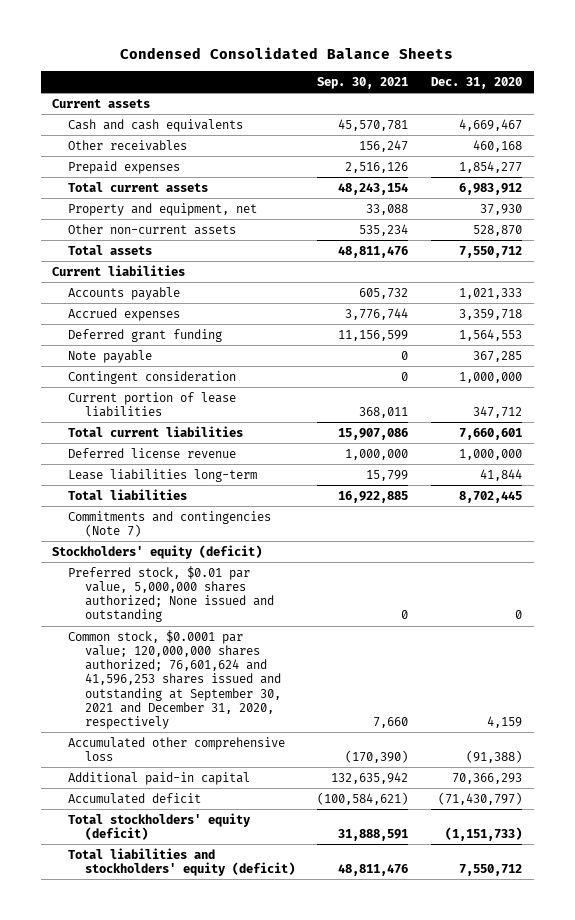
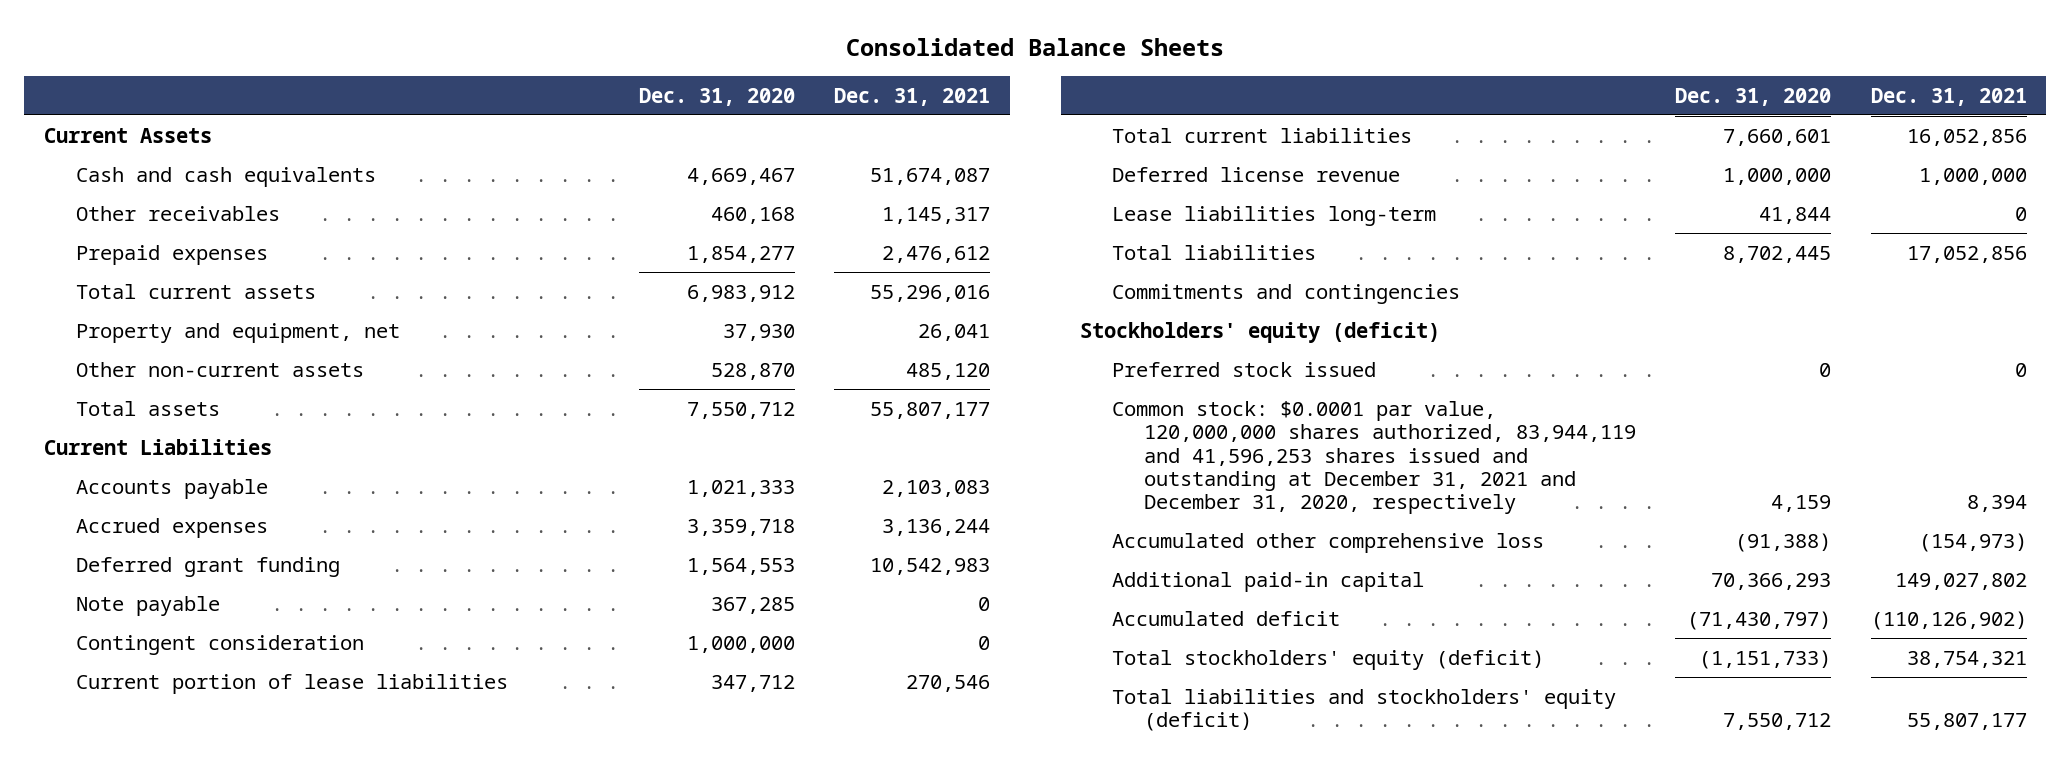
[120,47,454,60] Condensed Consolidated Balance Sheets -> [846,37,1225,56] Consolidated Balance Sheets
[317,76,409,89] Sep. 30, 2021 -> none
none -> [834,87,991,106] Dec. 31, 2021
[52,98,151,108] Current assets -> [43,127,212,143] Current Assets
[52,264,186,276] Current liabilities -> [43,438,272,455] Current Liabilities
[68,510,272,537] Commitments and contingencies (Note 7) -> [1112,283,1461,304] Commitments and contingencies
[68,565,274,623] Preferred stock, $0.01 par value, 5,000,000 shares authorized; None issued and outstanding -> [1112,361,1377,377] Preferred stock issued
[68,629,281,730] Common stock, $0.0001 par value; 120,000,000 shares authorized; 76,601,624 and 41,596,253 shares issued and outstanding at September 30, 2021 and December 31, 2020, respectively -> [1112,400,1636,515] Common stock: $0.0001 par value, 120,000,000 shares authorized, 83,944,119 and 41,596,253 shares issued and outstanding at December 31, 2021 and December 31, 2020, respectively

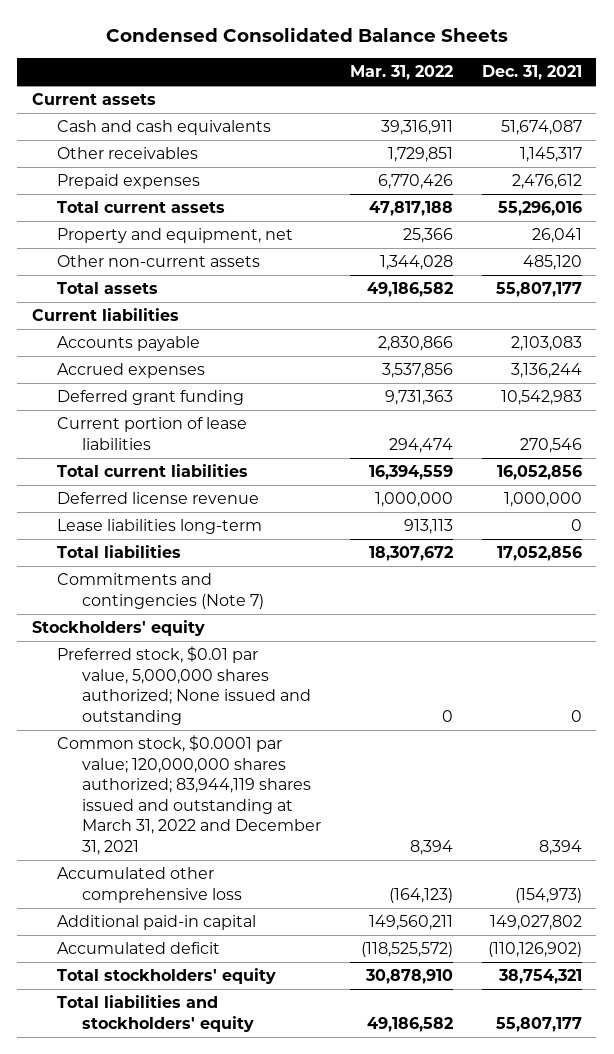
[846,37,1225,56] Consolidated Balance Sheets -> [105,27,508,43] Condensed Consolidated Balance Sheets
[638,87,795,106] Dec. 31, 2020 -> none
none -> [350,65,454,81] Mar. 31, 2022
[43,127,212,143] Current Assets -> [31,93,156,106] Current assets
[43,438,272,455] Current Liabilities -> [31,308,179,322] Current liabilities
[75,595,220,616] Note payable -> none
[75,634,364,655] Contingent consideration -> none
[1112,283,1461,304] Commitments and contingencies -> [57,573,265,609] Commitments and contingencies (Note 7)
[1080,321,1441,343] Stockholders' equity (deficit) -> [31,620,205,637] Stockholders' equity
[1112,361,1377,377] Preferred stock issued -> [57,646,312,725] Preferred stock, $0.01 par value, 5,000,000 shares authorized; None issued and outstanding
[1112,400,1636,515] Common stock: $0.0001 par value, 120,000,000 shares authorized, 83,944,119 and 41,596,253 shares issued and outstanding at December 31, 2021 and December 31, 2020, respectively -> [57,735,322,855] Common stock, $0.0001 par value; 120,000,000 shares authorized; 83,944,119 shares issued and outstanding at March 31, 2022 and December 31, 2021
[1112,649,1545,670] Total stockholders' equity (deficit) -> [57,968,277,985] Total stockholders' equity
[1112,688,1617,732] Total liabilities and stockholders' equity (deficit) -> [57,995,255,1032] Total liabilities and stockholders' equity

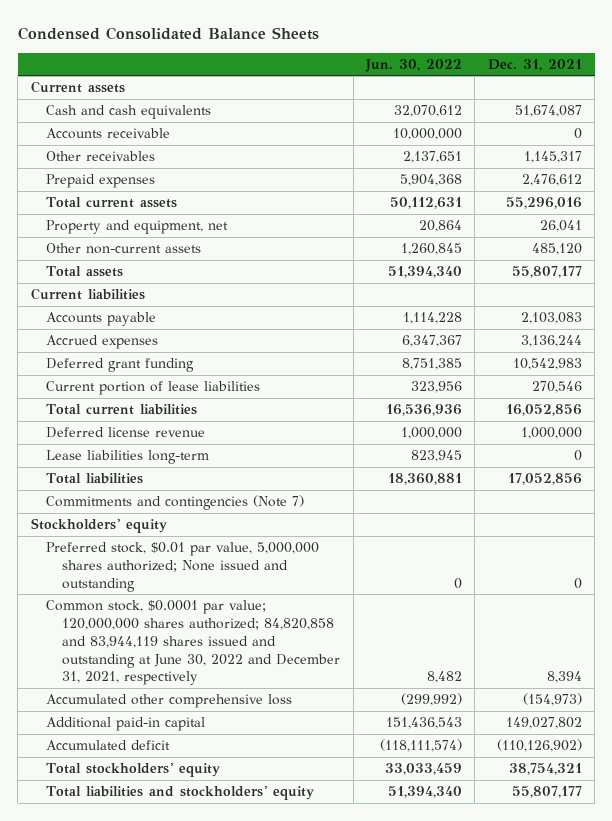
[350,65,454,81] Mar. 31, 2022 -> none
none -> [365,58,463,72] Jun. 30, 2022
none -> [46,128,171,140] Accounts receivable
[57,735,322,855] Common stock, $0.0001 par value; 120,000,000 shares authorized; 83,944,119 shares issued and outstanding at March 31, 2022 and December 31, 2021 -> [46,600,341,686] Common stock, $0.0001 par value; 120,000,000 shares authorized; 84,820,858 and 83,944,119 shares issued and outstanding at June 30, 2022 and December 31, 2021, respectively

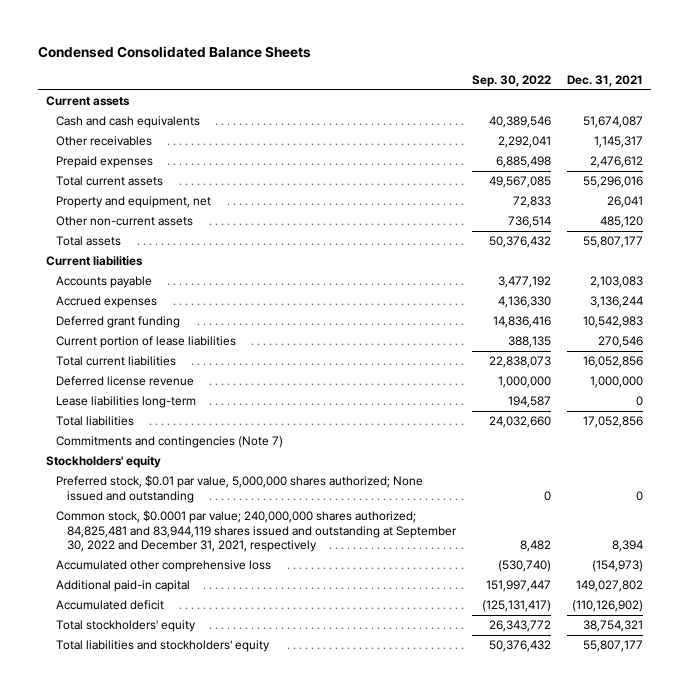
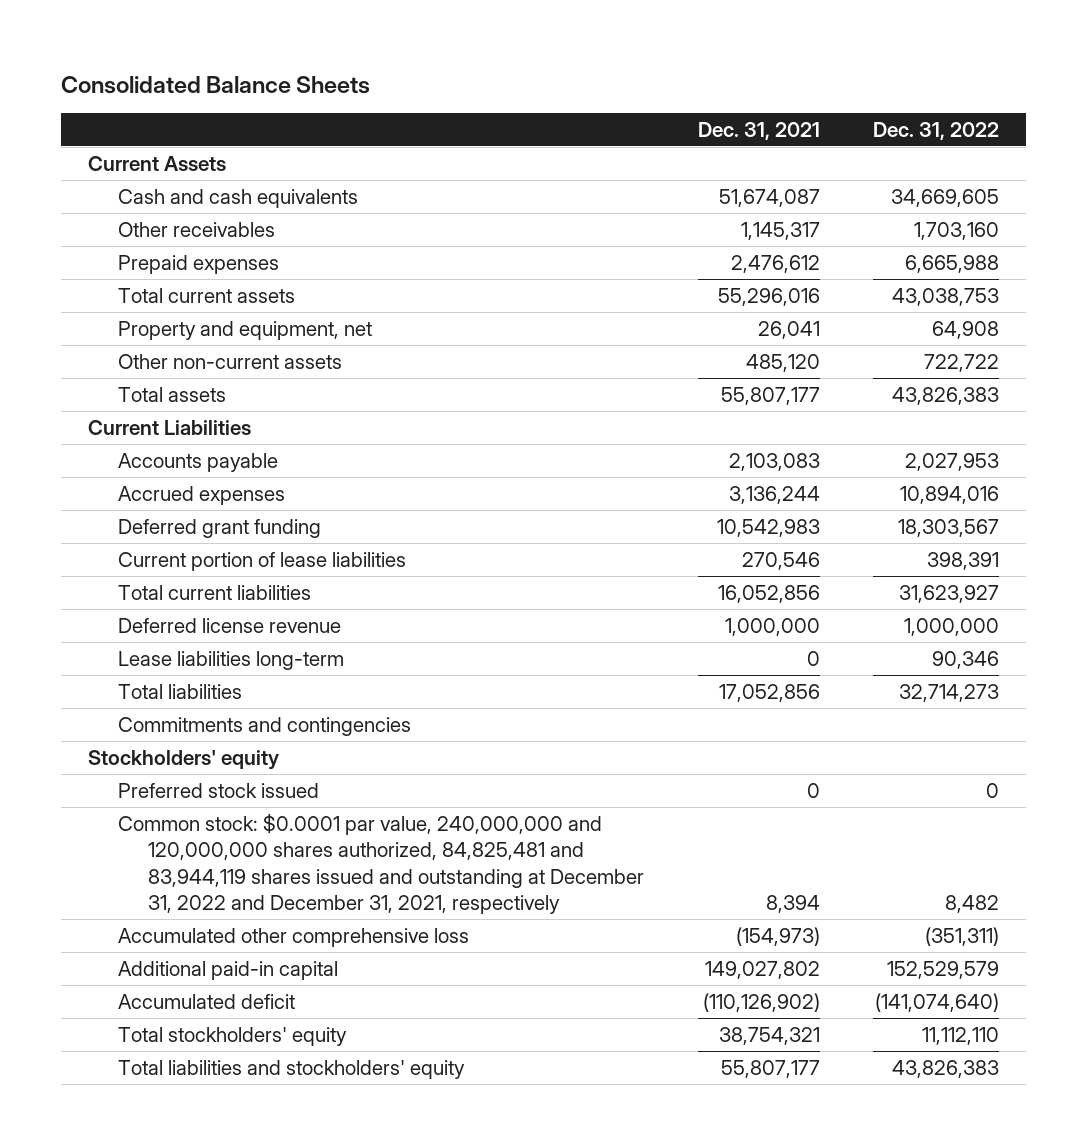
[38,46,312,59] Condensed Consolidated Balance Sheets -> [60,75,370,94] Consolidated Balance Sheets
[471,75,551,88] Sep. 30, 2022 -> none
none -> [873,122,1000,141] Dec. 31, 2022
[46,96,131,107] Current assets -> [87,155,226,171] Current Assets
[46,256,144,267] Current liabilities -> [87,419,251,435] Current Liabilities
[56,436,284,449] Commitments and contingencies (Note 7) -> [117,716,411,736] Commitments and contingencies
[56,475,424,503] Preferred stock, $0.01 par value, 5,000,000 shares authorized; None issued and outstanding -> [117,782,319,798] Preferred stock issued
[56,510,457,553] Common stock, $0.0001 par value; 240,000,000 shares authorized; 84,825,481 and 83,944,119 shares issued and outstanding at September 30, 2022 and December 31, 2021, respectively -> [117,812,645,915] Common stock: $0.0001 par value, 240,000,000 and 120,000,000 shares authorized, 84,825,481 and 83,944,119 shares issued and outstanding at December 31, 2022 and December 31, 2021, respectively

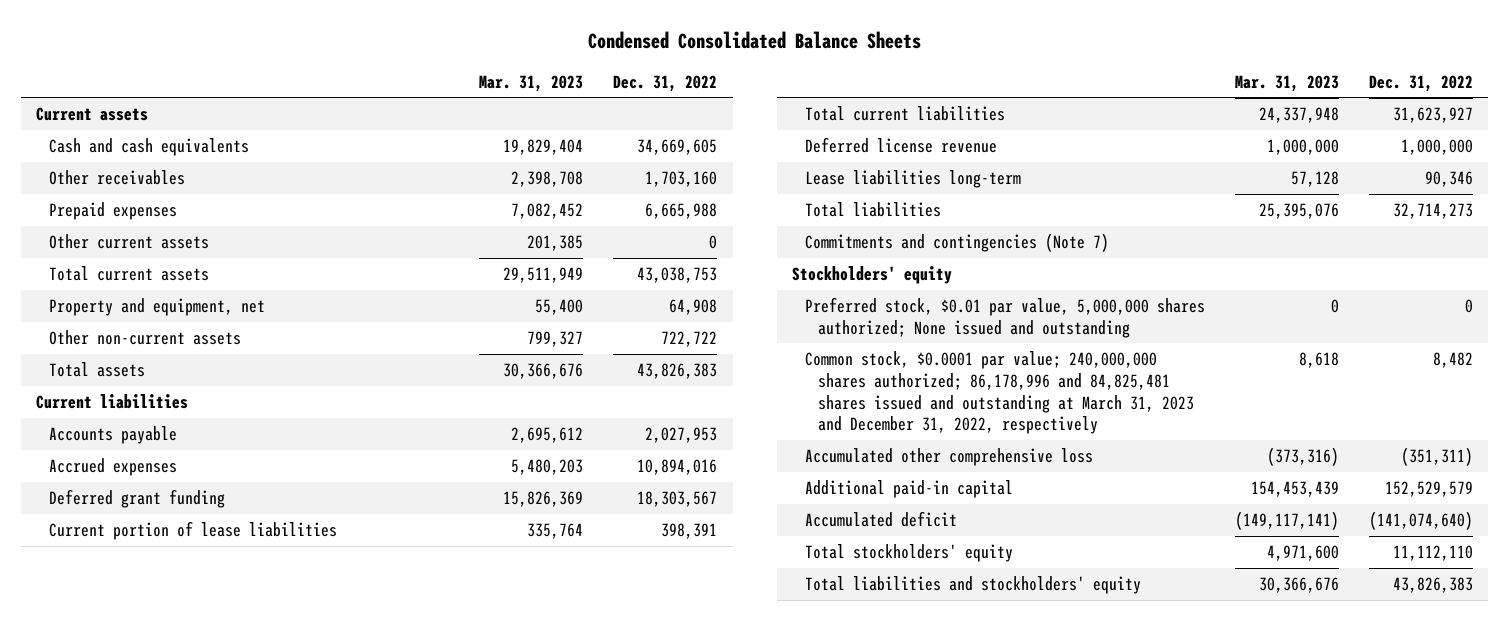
[60,75,370,94] Consolidated Balance Sheets -> [587,31,921,50] Condensed Consolidated Balance Sheets
[697,122,820,141] Dec. 31, 2021 -> none
none -> [479,74,584,92] Mar. 31, 2023
[87,155,226,171] Current Assets -> [35,106,148,121] Current assets
none -> [48,233,209,249] Other current assets
[87,419,251,435] Current Liabilities -> [35,393,188,409] Current liabilities
[117,716,411,736] Commitments and contingencies -> [804,232,1109,252] Commitments and contingencies (Note 7)
[117,782,319,798] Preferred stock issued -> [804,296,1205,338] Preferred stock, $0.01 par value, 5,000,000 shares authorized; None issued and outstanding
[117,812,645,915] Common stock: $0.0001 par value, 240,000,000 and 120,000,000 shares authorized, 84,825,481 and 83,944,119 shares issued and outstanding at December 31, 2022 and December 31, 2021, respectively -> [804,350,1195,435] Common stock, $0.0001 par value; 240,000,000 shares authorized; 86,178,996 and 84,825,481 shares issued and outstanding at March 31, 2023 and December 31, 2022, respectively

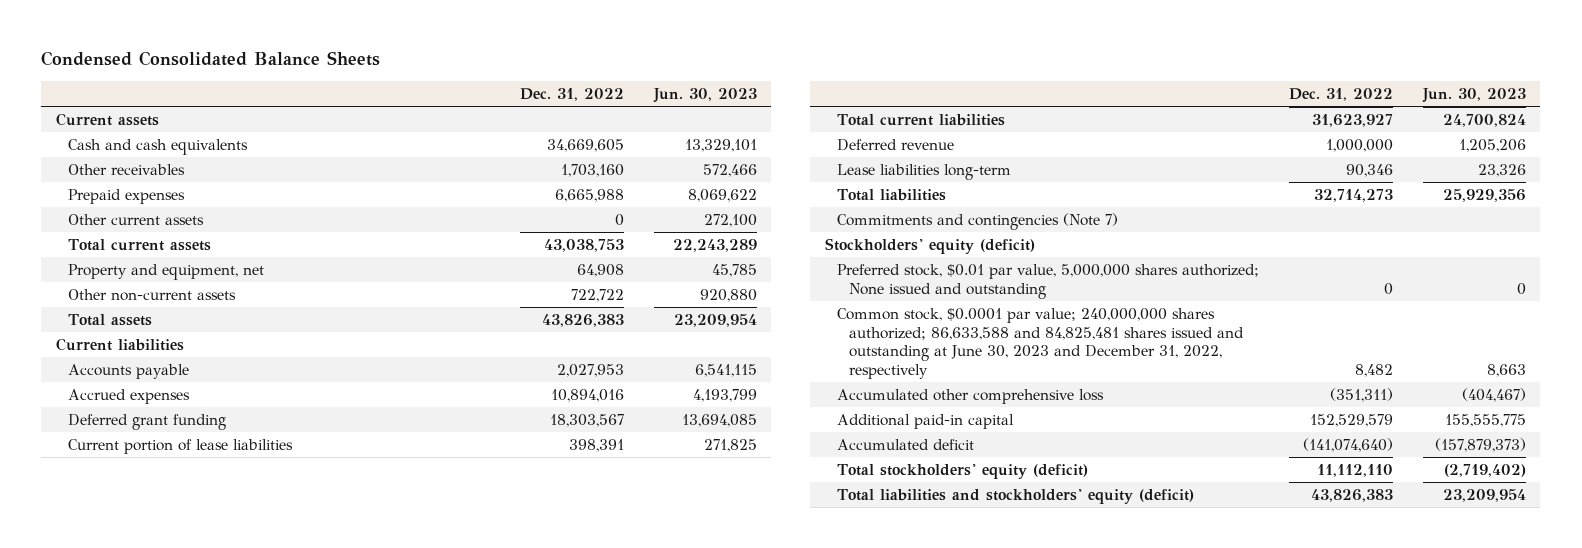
[479,74,584,92] Mar. 31, 2023 -> none
none -> [652,88,757,104] Jun. 30, 2023
[804,136,997,153] Deferred license revenue -> [837,139,955,152] Deferred revenue
[791,265,952,284] Stockholders' equity -> [825,238,1036,255] Stockholders' equity (deficit)
[804,350,1195,435] Common stock, $0.0001 par value; 240,000,000 shares authorized; 86,178,996 and 84,825,481 shares issued and outstanding at March 31, 2023 and December 31, 2022, respectively -> [837,308,1245,379] Common stock, $0.0001 par value; 240,000,000 shares authorized; 86,633,588 and 84,825,481 shares issued and outstanding at June 30, 2023 and December 31, 2022, respectively
[804,543,1013,562] Total stockholders' equity -> [837,464,1089,480] Total stockholders' equity (deficit)
[804,575,1141,594] Total liabilities and stockholders' equity -> [837,489,1195,505] Total liabilities and stockholders' equity (deficit)

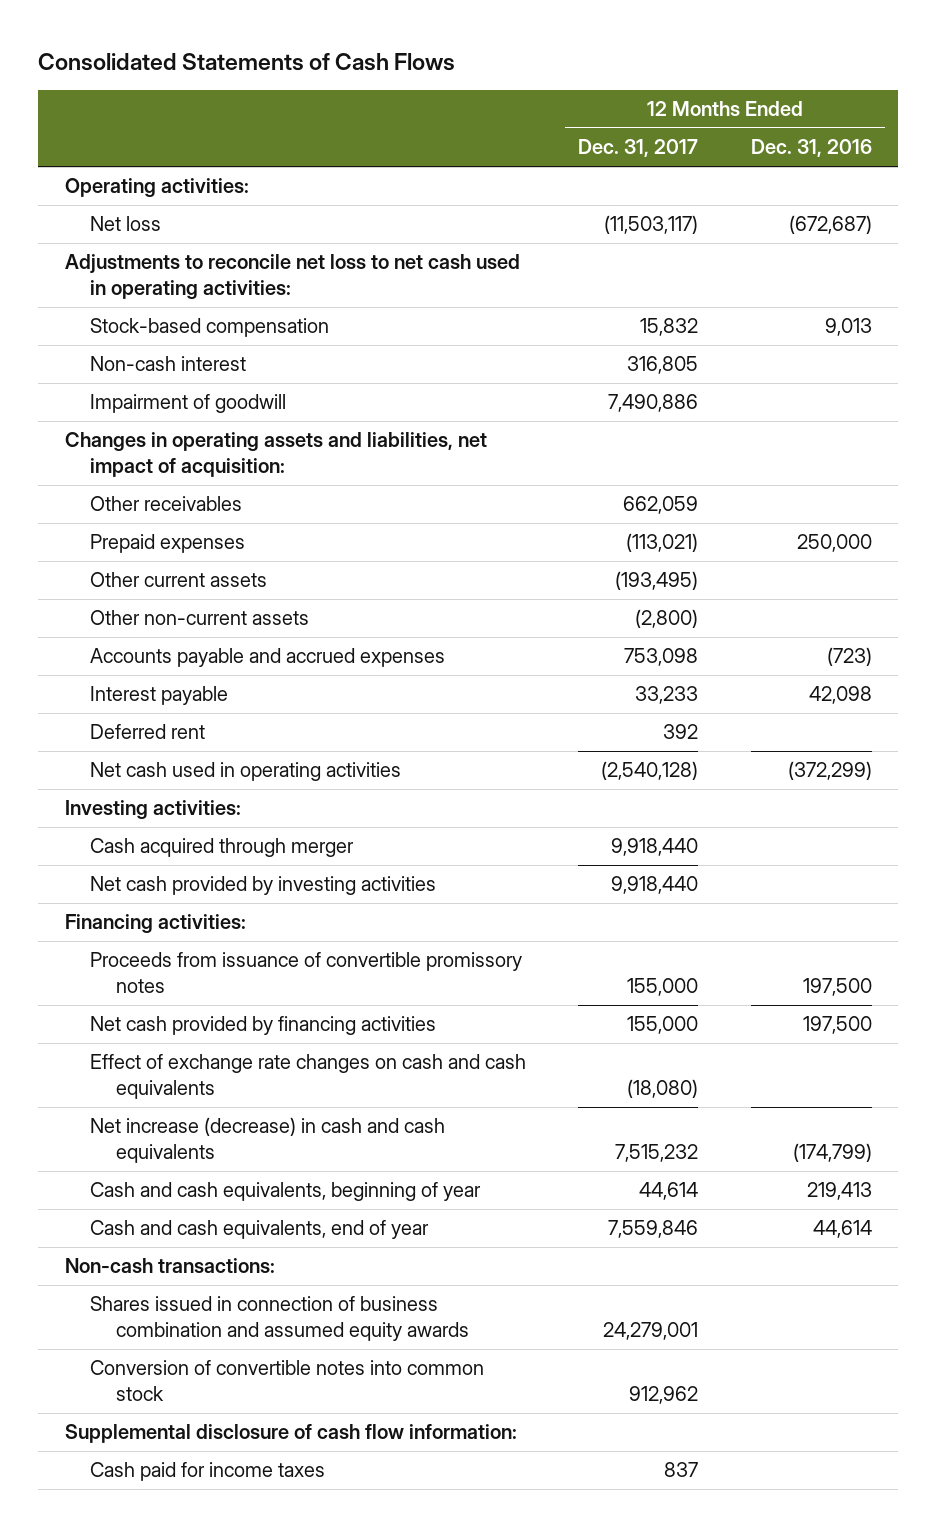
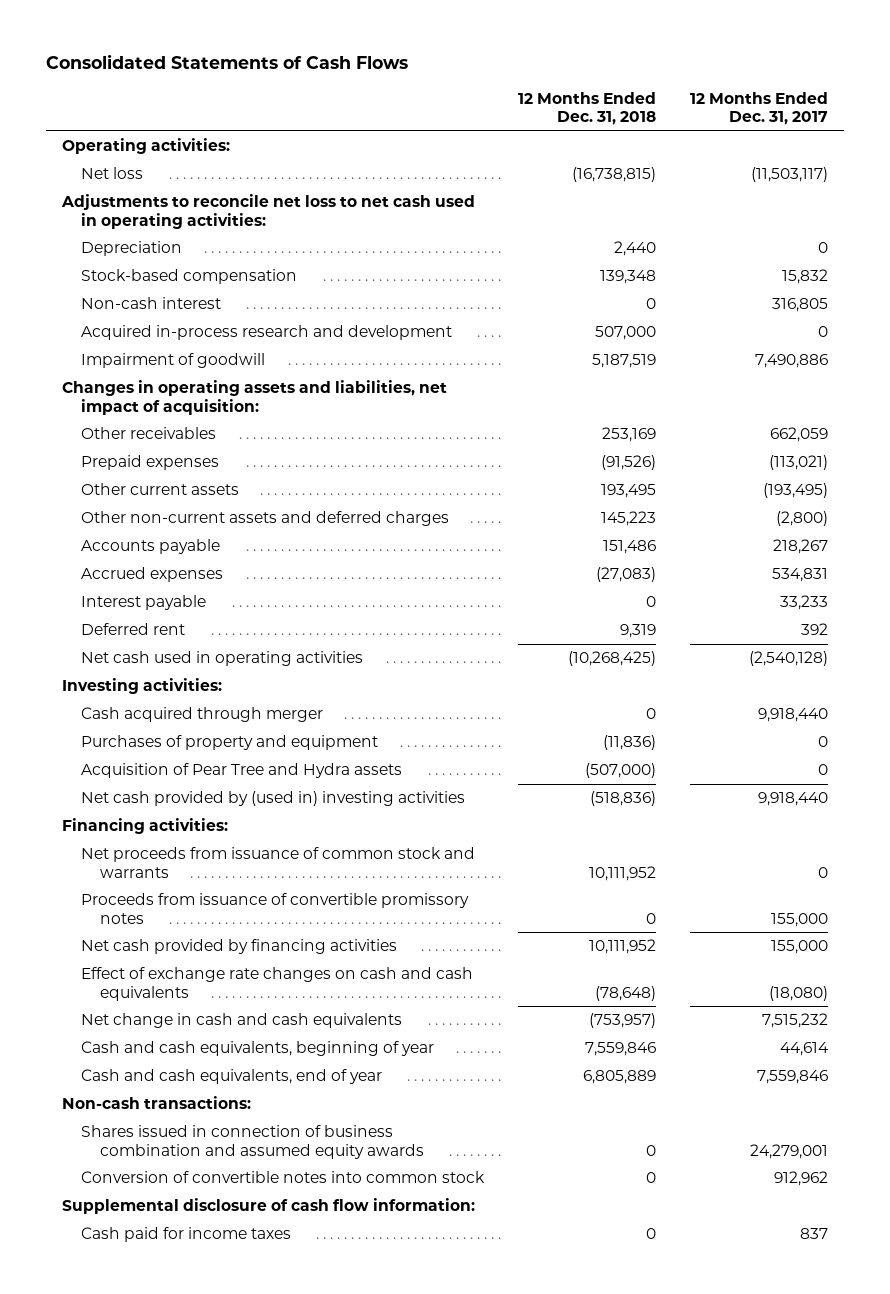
[750,139,872,158] Dec. 31, 2016 -> none
none -> [517,91,656,126] 12 Months Ended Dec. 31, 2018
none -> [81,241,183,257] Depreciation
none -> [81,325,453,341] Acquired in-process research and development
[90,648,446,668] Accounts payable and accrued expenses -> none
[90,610,310,626] Other non-current assets -> [81,511,450,527] Other non-current assets and deferred charges
none -> [81,539,221,555] Accounts payable
none -> [81,567,224,583] Accrued expenses
none -> [81,735,379,751] Purchases of property and equipment
none -> [81,763,403,779] Acquisition of Pear Tree and Hydra assets
[90,876,437,896] Net cash provided by investing activities -> [81,791,466,807] Net cash provided by (used in) investing activities
none -> [81,847,476,878] Net proceeds from issuance of common stock and warrants
[90,1117,446,1164] Net increase (decrease) in cash and cash equivalents -> [81,1013,403,1029] Net change in cash and cash equivalents

